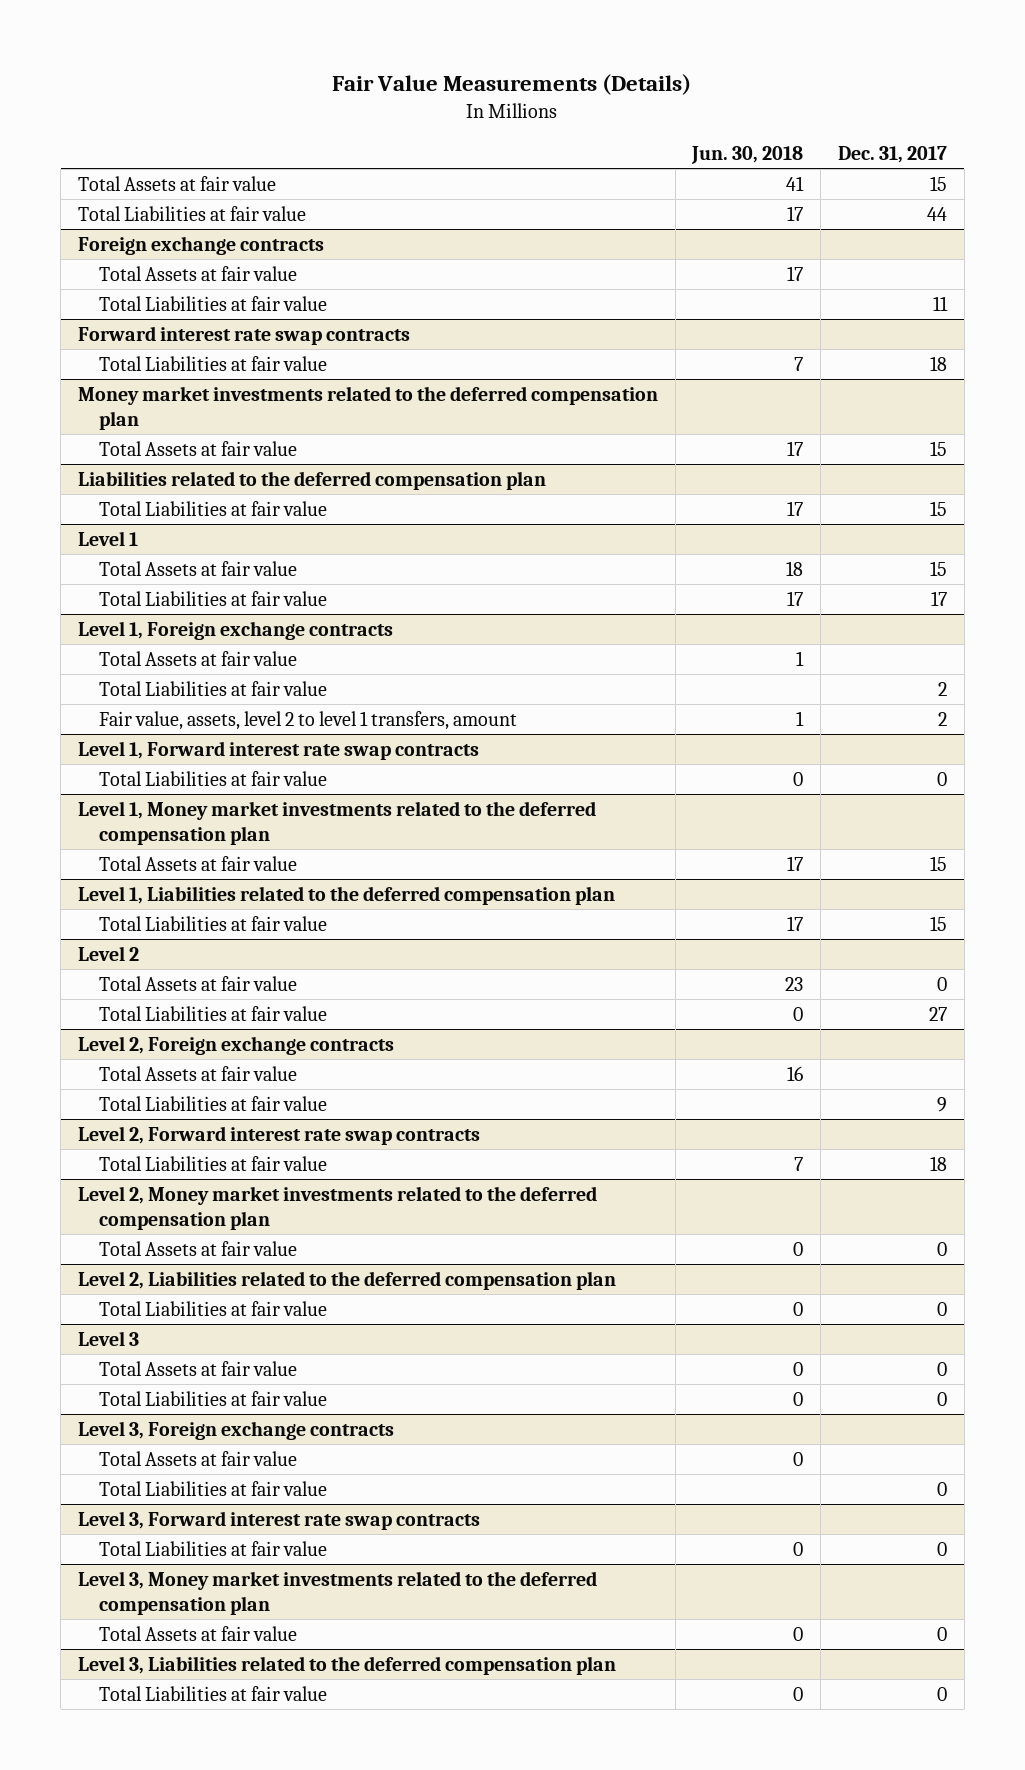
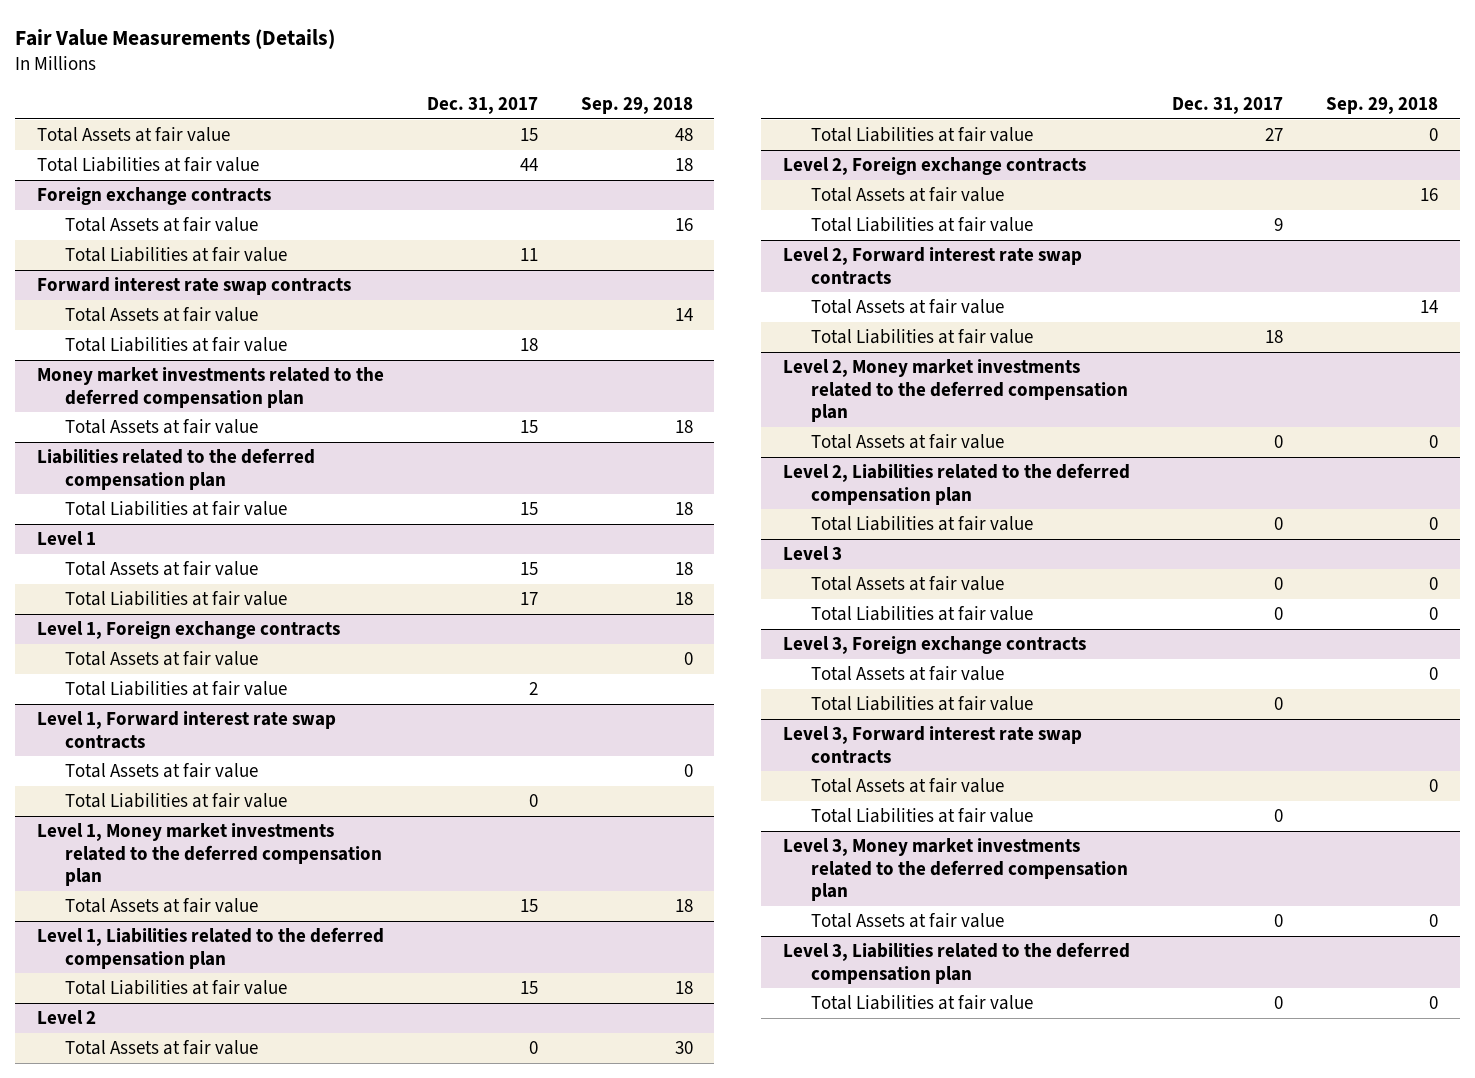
[691,145,804,164] Jun. 30, 2018 -> none
none -> [580,97,693,115] Sep. 29, 2018
none -> [65,307,259,323] Total Assets at fair value
[98,710,517,730] Fair value, assets, level 2 to level 1 transfers, amount -> none
none -> [65,763,259,779] Total Assets at fair value
none -> [811,299,1005,315] Total Assets at fair value
none -> [811,778,1005,794] Total Assets at fair value

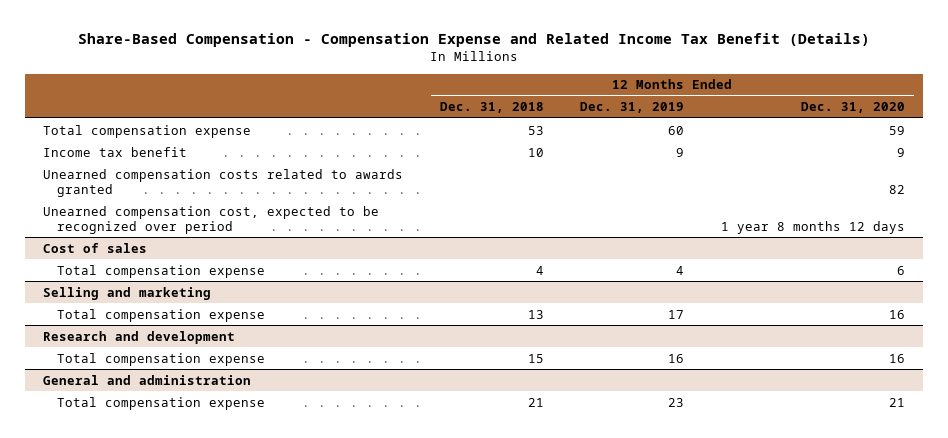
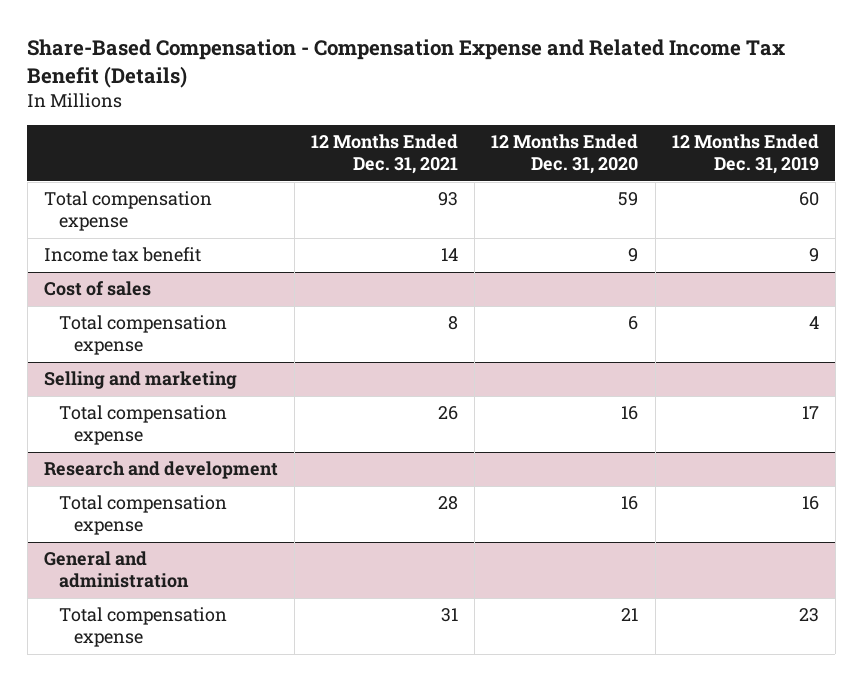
[439,102,544,114] Dec. 31, 2018 -> none
none -> [311,134,459,175] 12 Months Ended Dec. 31, 2021
[43,168,404,197] Unearned compensation costs related to awards granted -> none
[43,205,380,234] Unearned compensation cost, expected to be recognized over period -> none

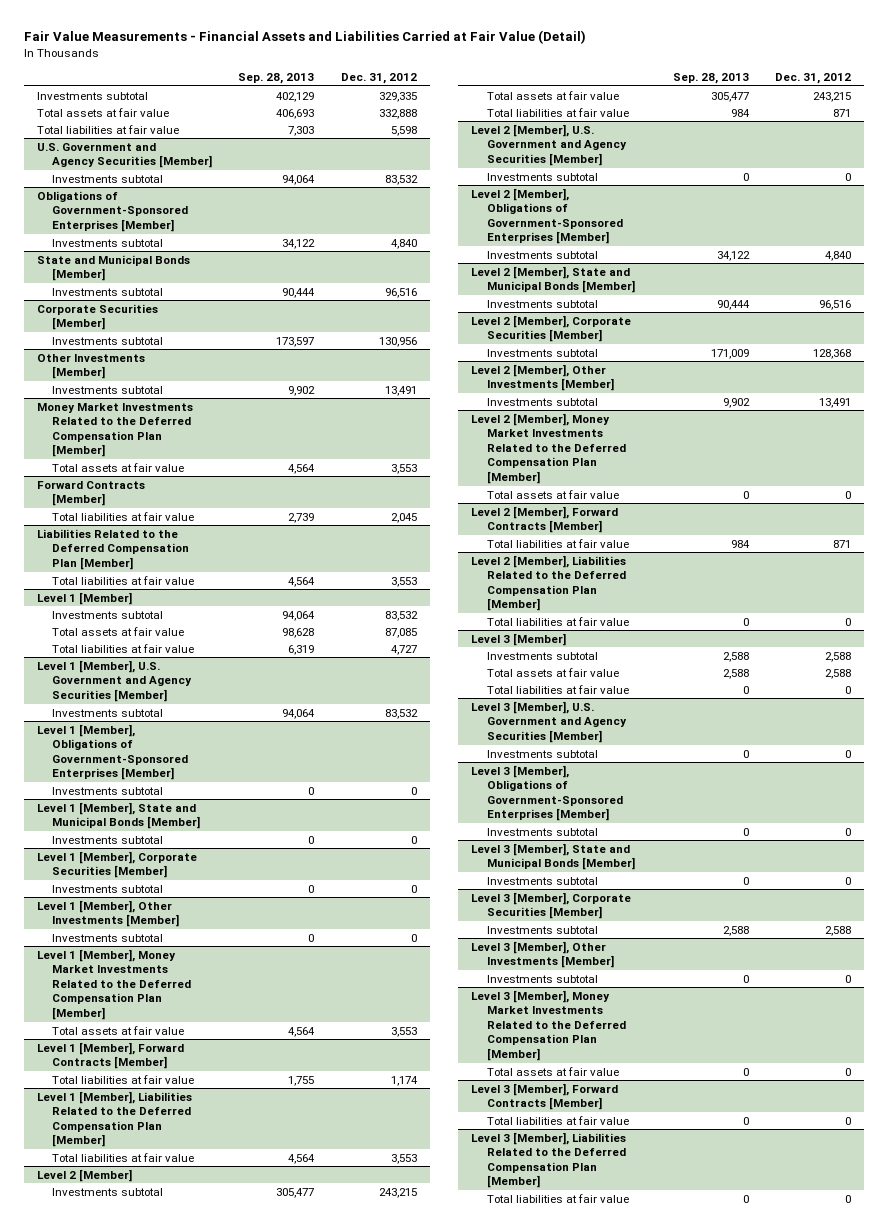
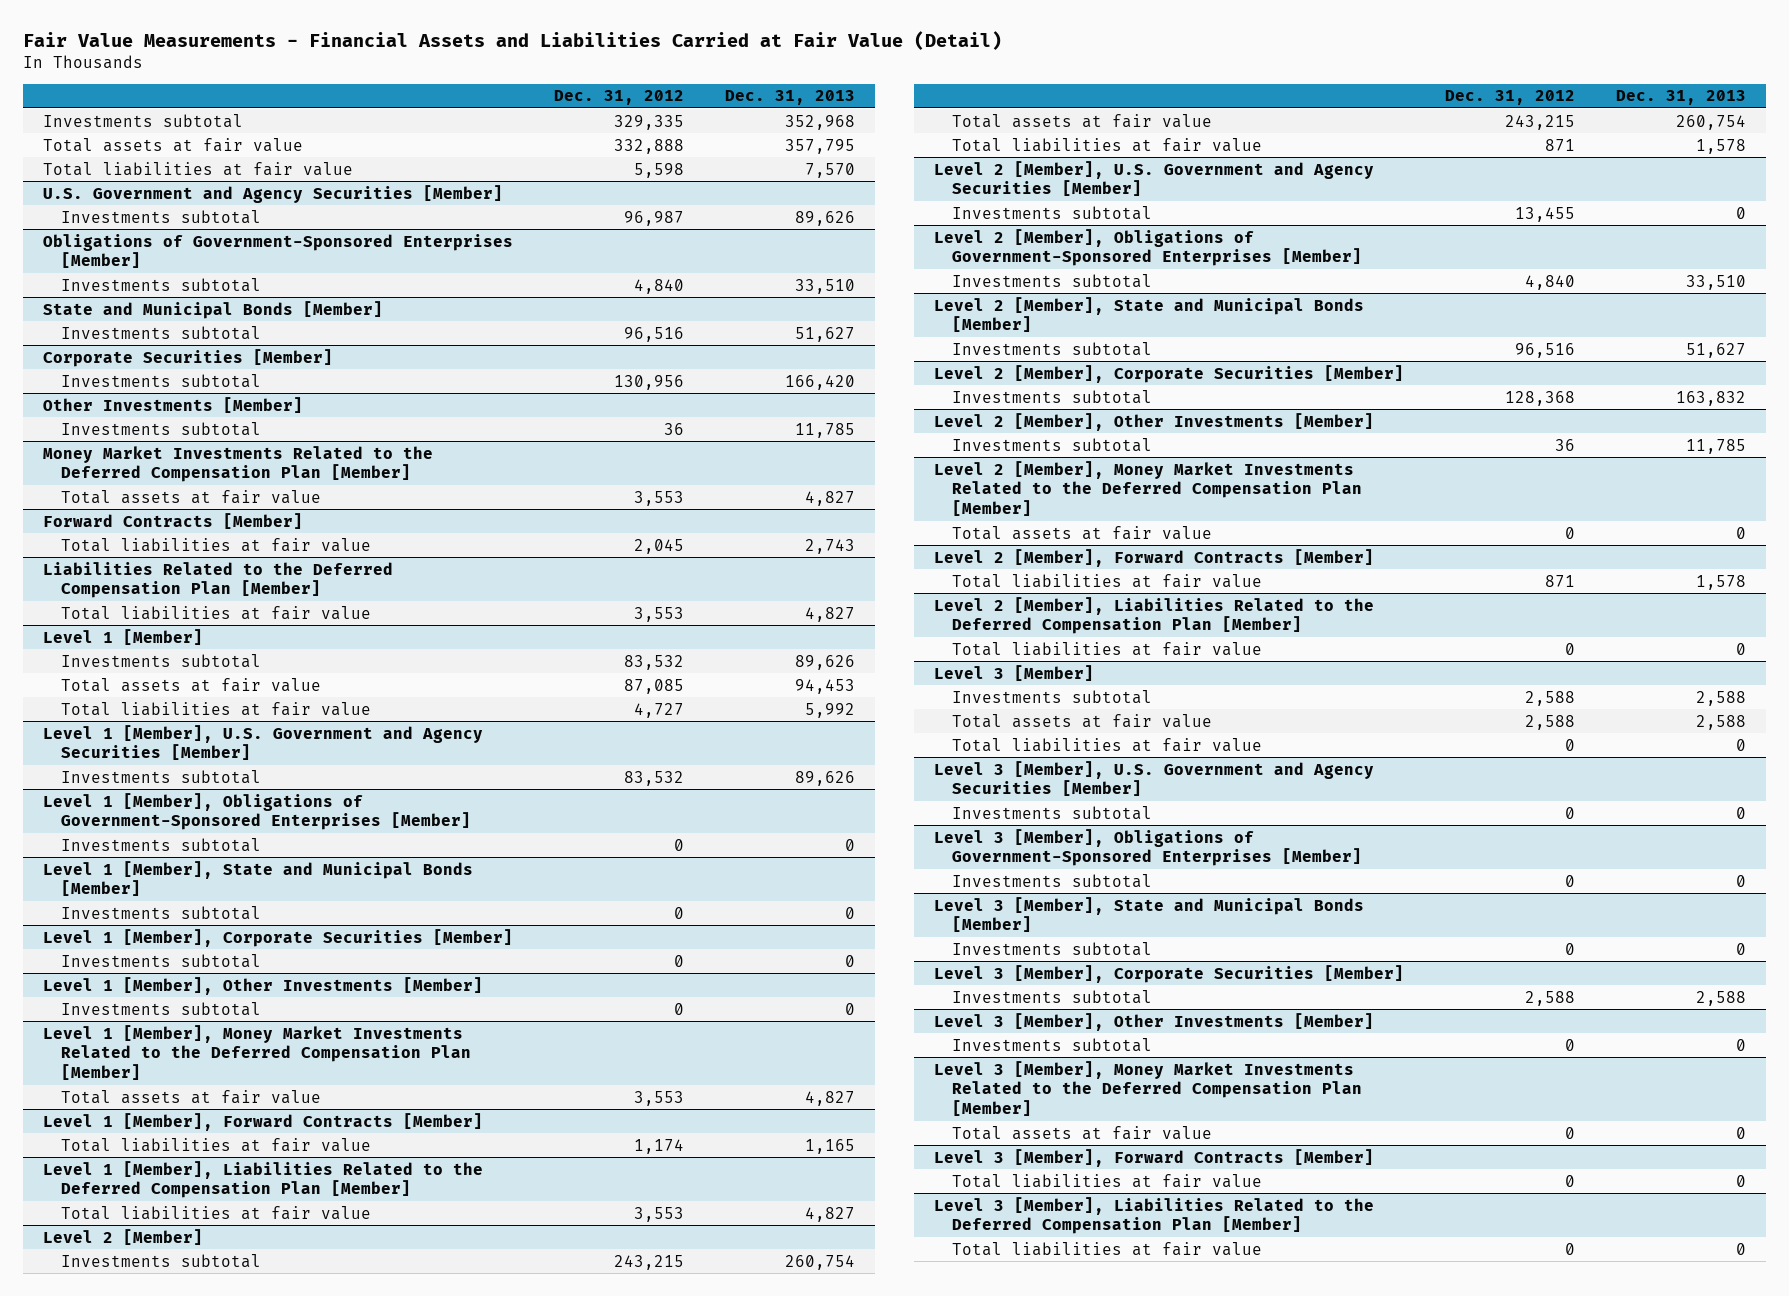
[238,73,315,85] Sep. 28, 2013 -> none
none -> [724,90,855,106] Dec. 31, 2013
[384,174,418,185] 83,532 -> [624,210,685,226] 96,987
[384,385,417,396] 13,491 -> [664,422,685,435] 36
[845,172,852,181] 0 -> [1515,206,1576,222] 13,455
[819,397,852,408] 13,491 -> [1555,438,1576,451] 36

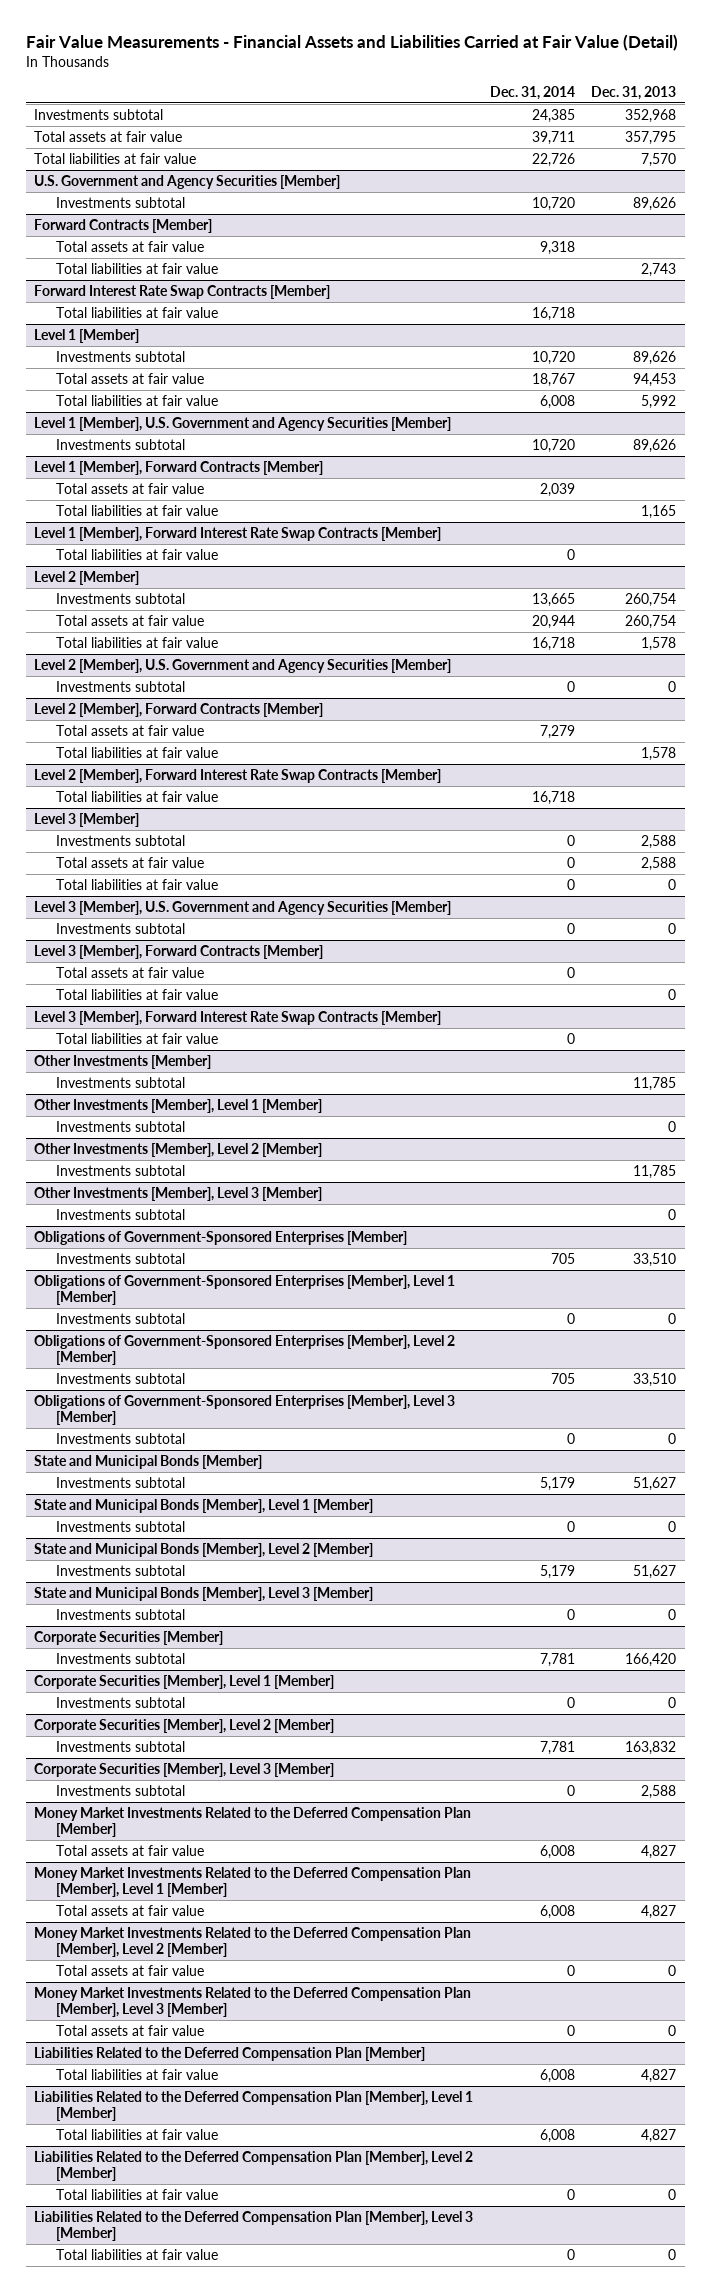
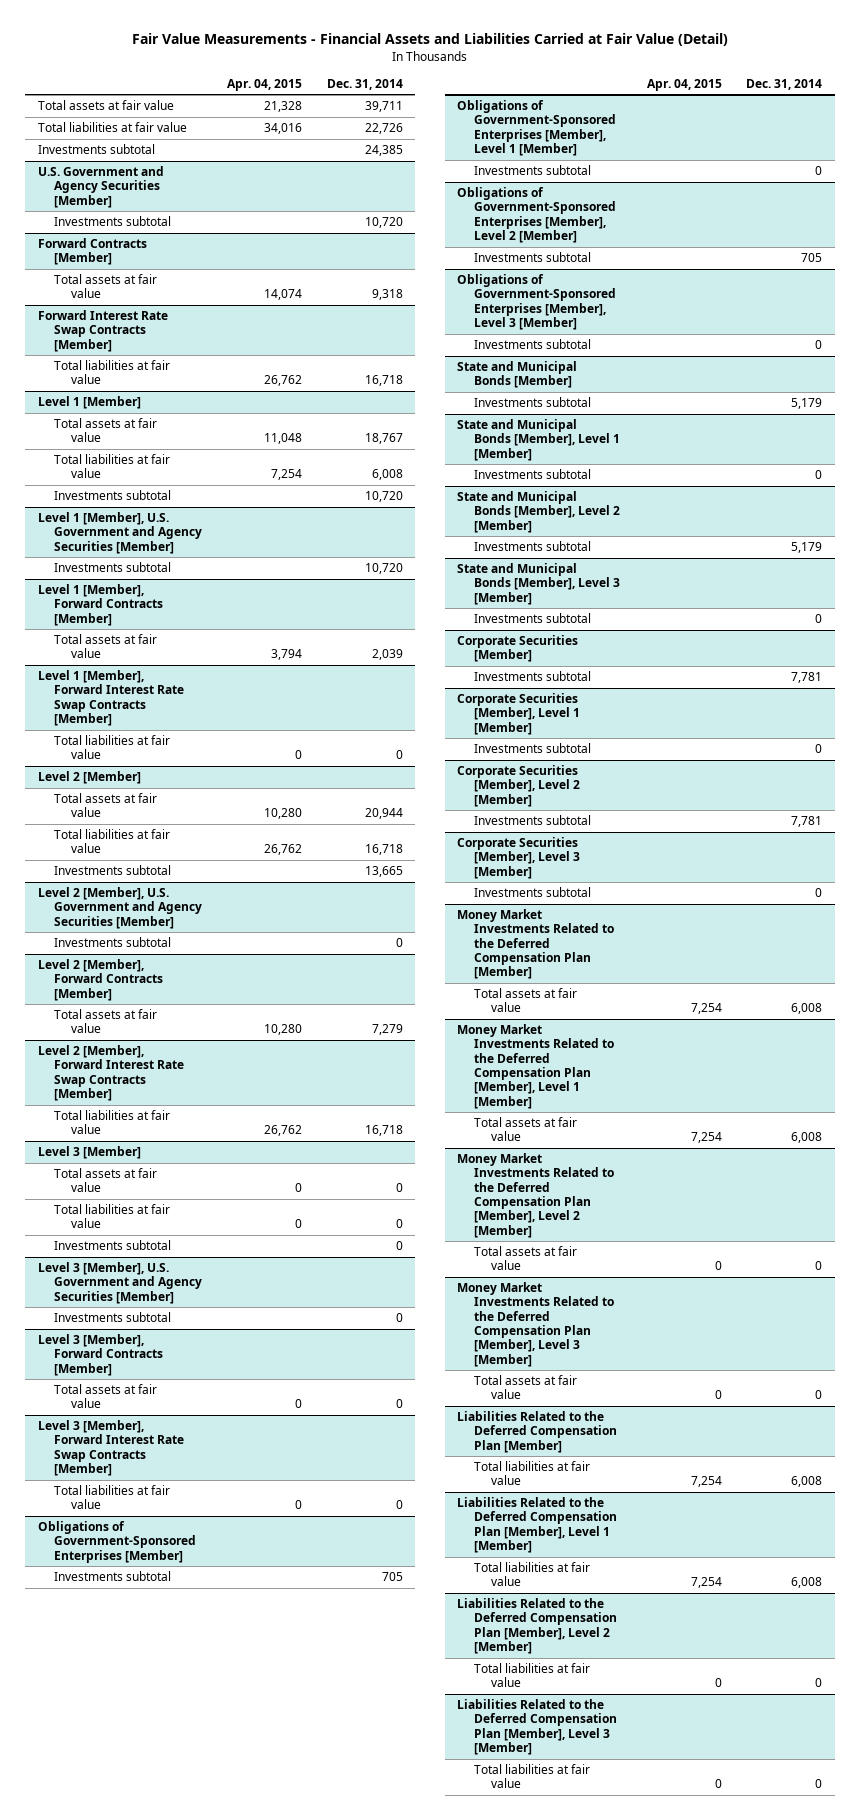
[591,86,677,101] Dec. 31, 2013 -> none
none -> [227,78,303,91] Apr. 04, 2015
[34,109,164,121] Investments subtotal -> [37,144,155,155] Investments subtotal
[55,263,218,275] Total liabilities at fair value -> none
[55,351,185,363] Investments subtotal -> [54,490,172,501] Investments subtotal
[55,505,218,517] Total liabilities at fair value -> none
[55,593,185,605] Investments subtotal -> [54,865,172,876] Investments subtotal
[55,747,218,759] Total liabilities at fair value -> none
[55,835,185,847] Investments subtotal -> [54,1240,172,1251] Investments subtotal
[55,989,218,1001] Total liabilities at fair value -> none
[34,1055,212,1070] Other Investments [Member] -> none
[55,1077,185,1089] Investments subtotal -> none
[34,1099,323,1114] Other Investments [Member], Level 1 [Member] -> none
[55,1121,185,1133] Investments subtotal -> none
[34,1143,323,1158] Other Investments [Member], Level 2 [Member] -> none
[55,1165,185,1177] Investments subtotal -> none
[34,1187,323,1202] Other Investments [Member], Level 3 [Member] -> none
[55,1209,185,1221] Investments subtotal -> none

